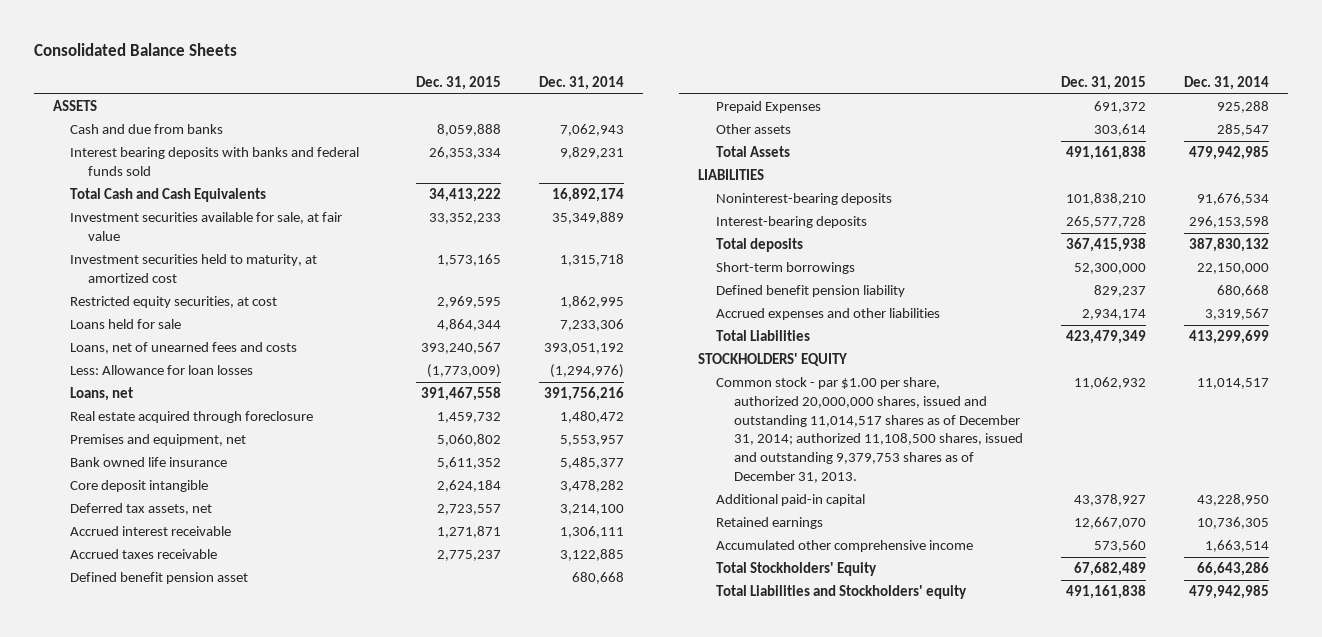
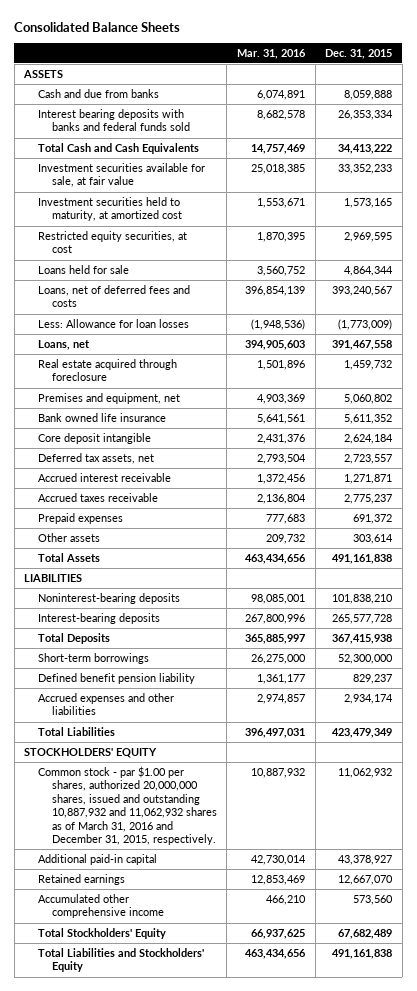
[538,75,624,90] Dec. 31, 2014 -> none
none -> [237,48,307,59] Mar. 31, 2016
[70,342,298,355] Loans, net of unearned fees and costs -> [38,285,191,308] Loans, net of deferred fees and costs
[70,572,249,585] Defined benefit pension asset -> none
[715,101,821,114] Prepaid Expenses -> [38,513,124,525] Prepaid expenses
[715,238,803,253] Total deposits -> [38,633,111,645] Total Deposits
[715,377,1023,483] Common stock - par $1.00 per share, authorized 20,000,000 shares, issued and outstanding 11,014,517 shares as of December 31, 2014; authorized 11,108,500 shares, issued and outstanding 9,379,753 shares as of December 31, 2013. -> [38,766,217,845] Common stock - par $1.00 per shares, authorized 20,000,000 shares, issued and outstanding 10,887,932 and 11,062,932 shares as of March 31, 2016 and December 31, 2015, respectively.
[715,585,967,600] Total Liabilities and Stockholders' equity -> [38,948,205,973] Total Liabilities and Stockholders' Equity

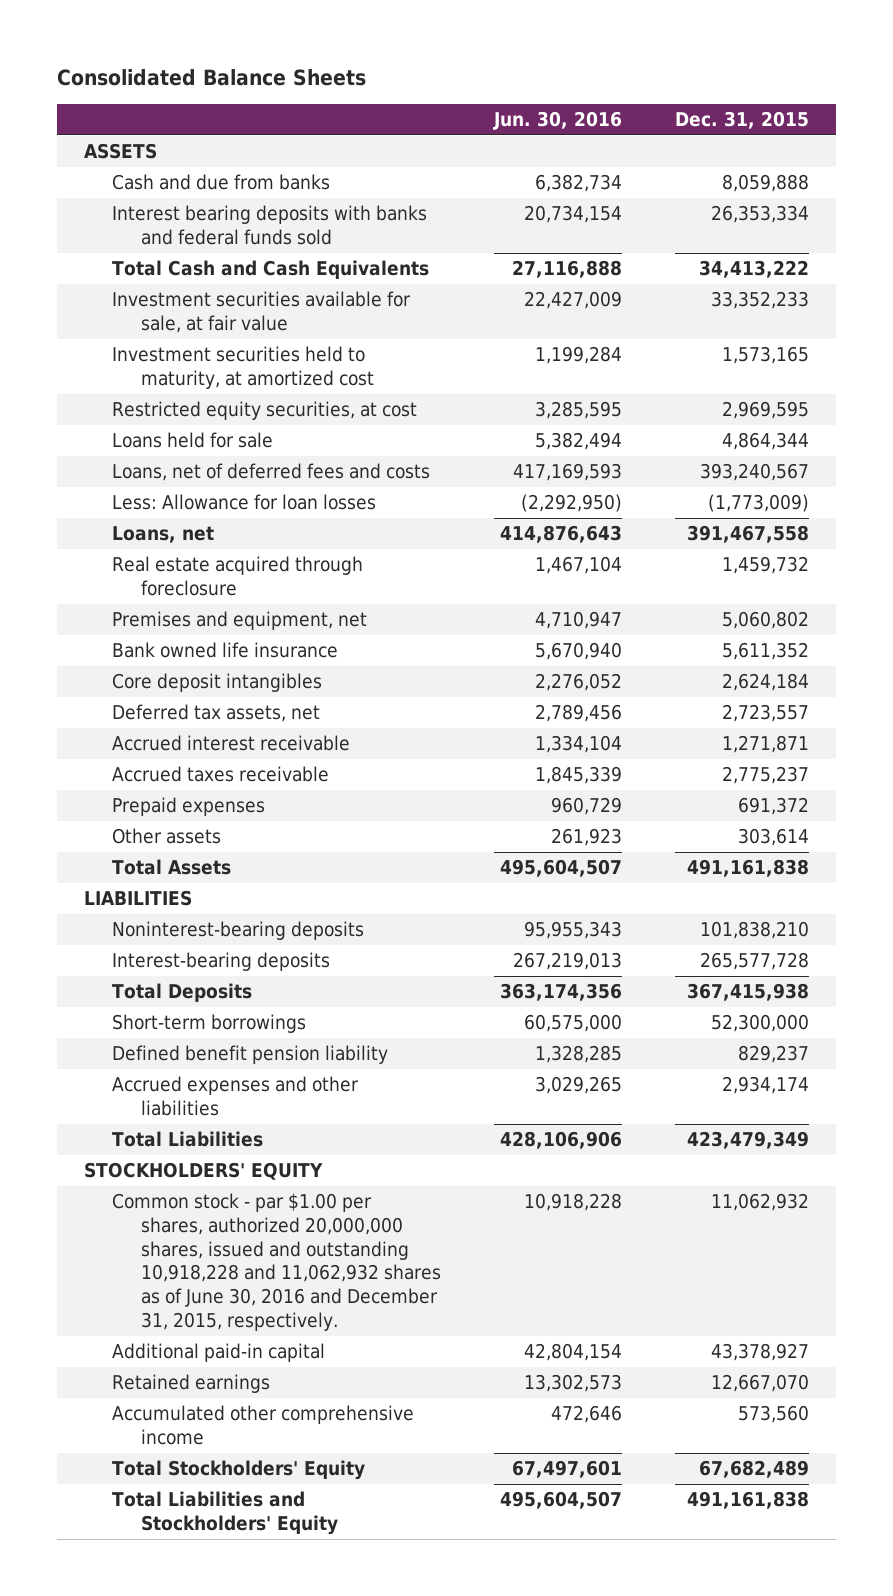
[237,48,307,59] Mar. 31, 2016 -> none
none -> [493,111,623,131] Jun. 30, 2016
[38,433,152,445] Core deposit intangible -> [112,673,323,693] Core deposit intangibles
[38,766,217,845] Common stock - par $1.00 per shares, authorized 20,000,000 shares, issued and outstanding 10,887,932 and 11,062,932 shares as of March 31, 2016 and December 31, 2015, respectively. -> [112,1193,441,1331] Common stock - par $1.00 per shares, authorized 20,000,000 shares, issued and outstanding 10,918,228 and 11,062,932 shares as of June 30, 2016 and December 31, 2015, respectively.

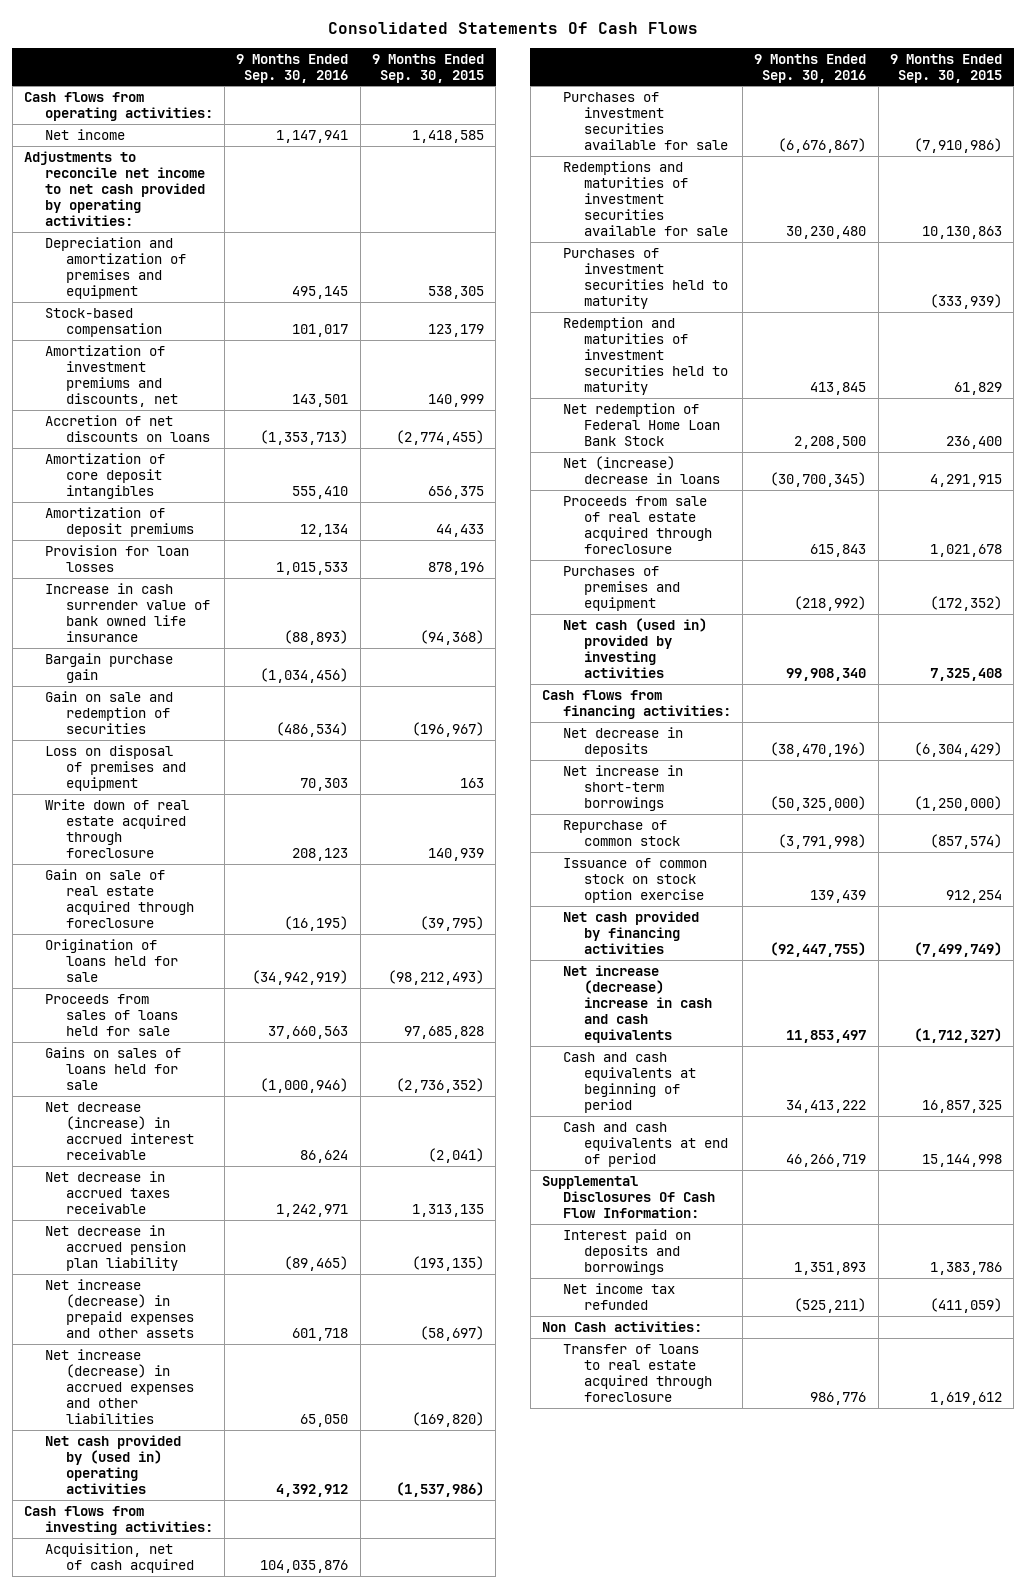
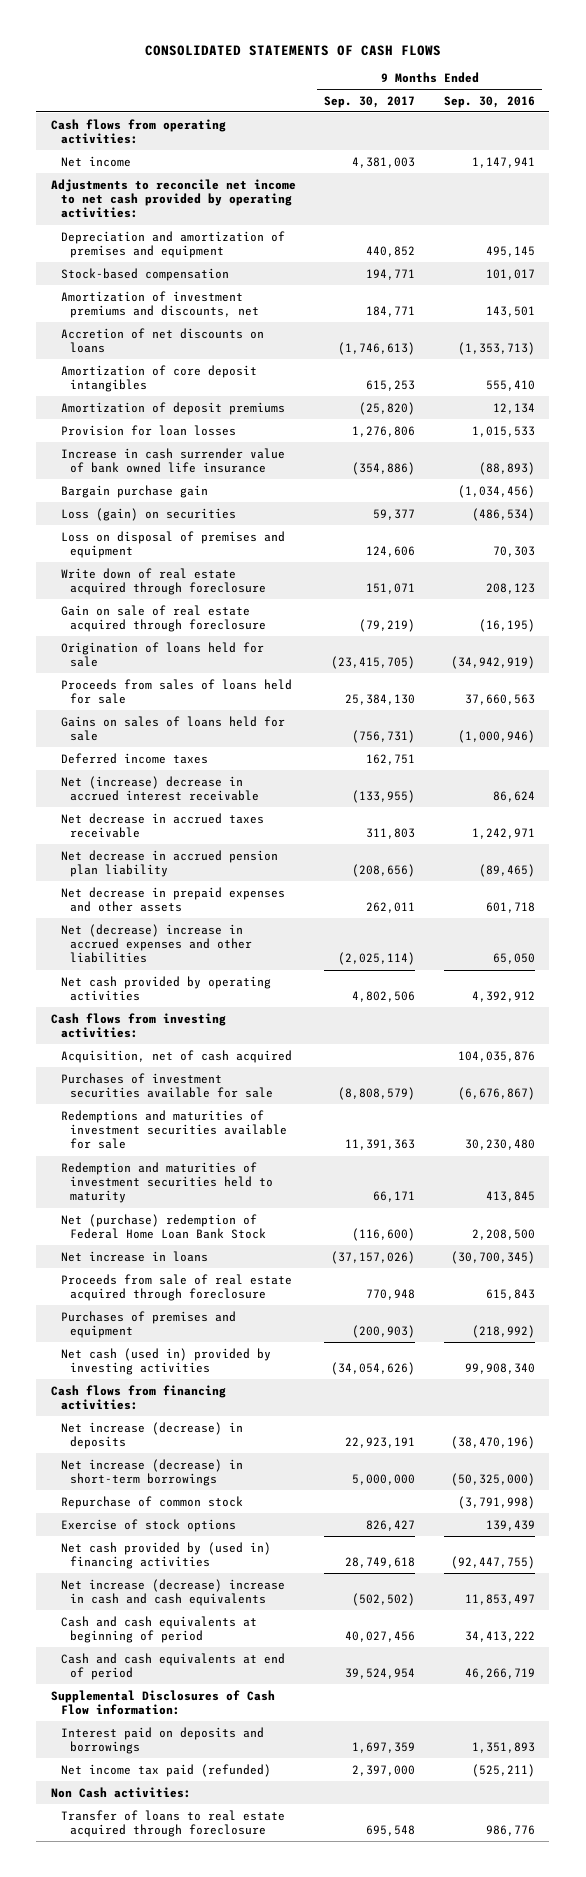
[327,21,698,34] Consolidated Statements Of Cash Flows -> [144,44,441,56] CONSOLIDATED STATEMENTS OF CASH FLOWS
[371,53,484,83] 9 Months Ended Sep. 30, 2015 -> none
none -> [324,95,416,108] Sep. 30, 2017
[45,690,174,735] Gain on sale and redemption of securities -> [60,507,236,521] Loss (gain) on securities
none -> [60,752,208,764] Deferred income taxes
[45,1101,195,1161] Net decrease (increase) in accrued interest receivable -> [60,775,260,801] Net (increase) decrease in accrued interest receivable
[45,1278,195,1339] Net increase (decrease) in prepaid expenses and other assets -> [60,886,285,912] Net decrease in prepaid expenses and other assets
[45,1348,195,1425] Net increase (decrease) in accrued expenses and other liabilities -> [60,923,253,964] Net (decrease) increase in accrued expenses and other liabilities
[45,1434,182,1495] Net cash provided by (used in) operating activities -> [60,975,271,1001] Net cash provided by operating activities
[562,247,729,310] Purchases of investment securities held to maturity -> none
[562,402,721,447] Net redemption of Federal Home Loan Bank Stock -> [60,1213,267,1239] Net (purchase) redemption of Federal Home Loan Bank Stock
[562,455,721,485] Net (increase) decrease in loans -> [60,1250,208,1262] Net increase in loans
[562,726,683,758] Net decrease in deposits -> [60,1421,243,1449] Net increase (decrease) in deposits
[562,764,683,812] Net increase in short-term borrowings -> [60,1458,243,1486] Net increase (decrease) in short-term borrowings
[562,857,707,904] Issuance of common stock on stock option exercise -> [60,1518,236,1532] Exercise of stock options
[562,910,699,955] Net cash provided by financing activities -> [60,1541,271,1569] Net cash provided by (used in) financing activities
[541,1175,715,1219] Supplemental Disclosures Of Cash Flow Information: -> [50,1689,275,1715] Supplemental Disclosures of Cash Flow information:
[562,1282,675,1311] Net income tax refunded -> [60,1763,271,1777] Net income tax paid (refunded)

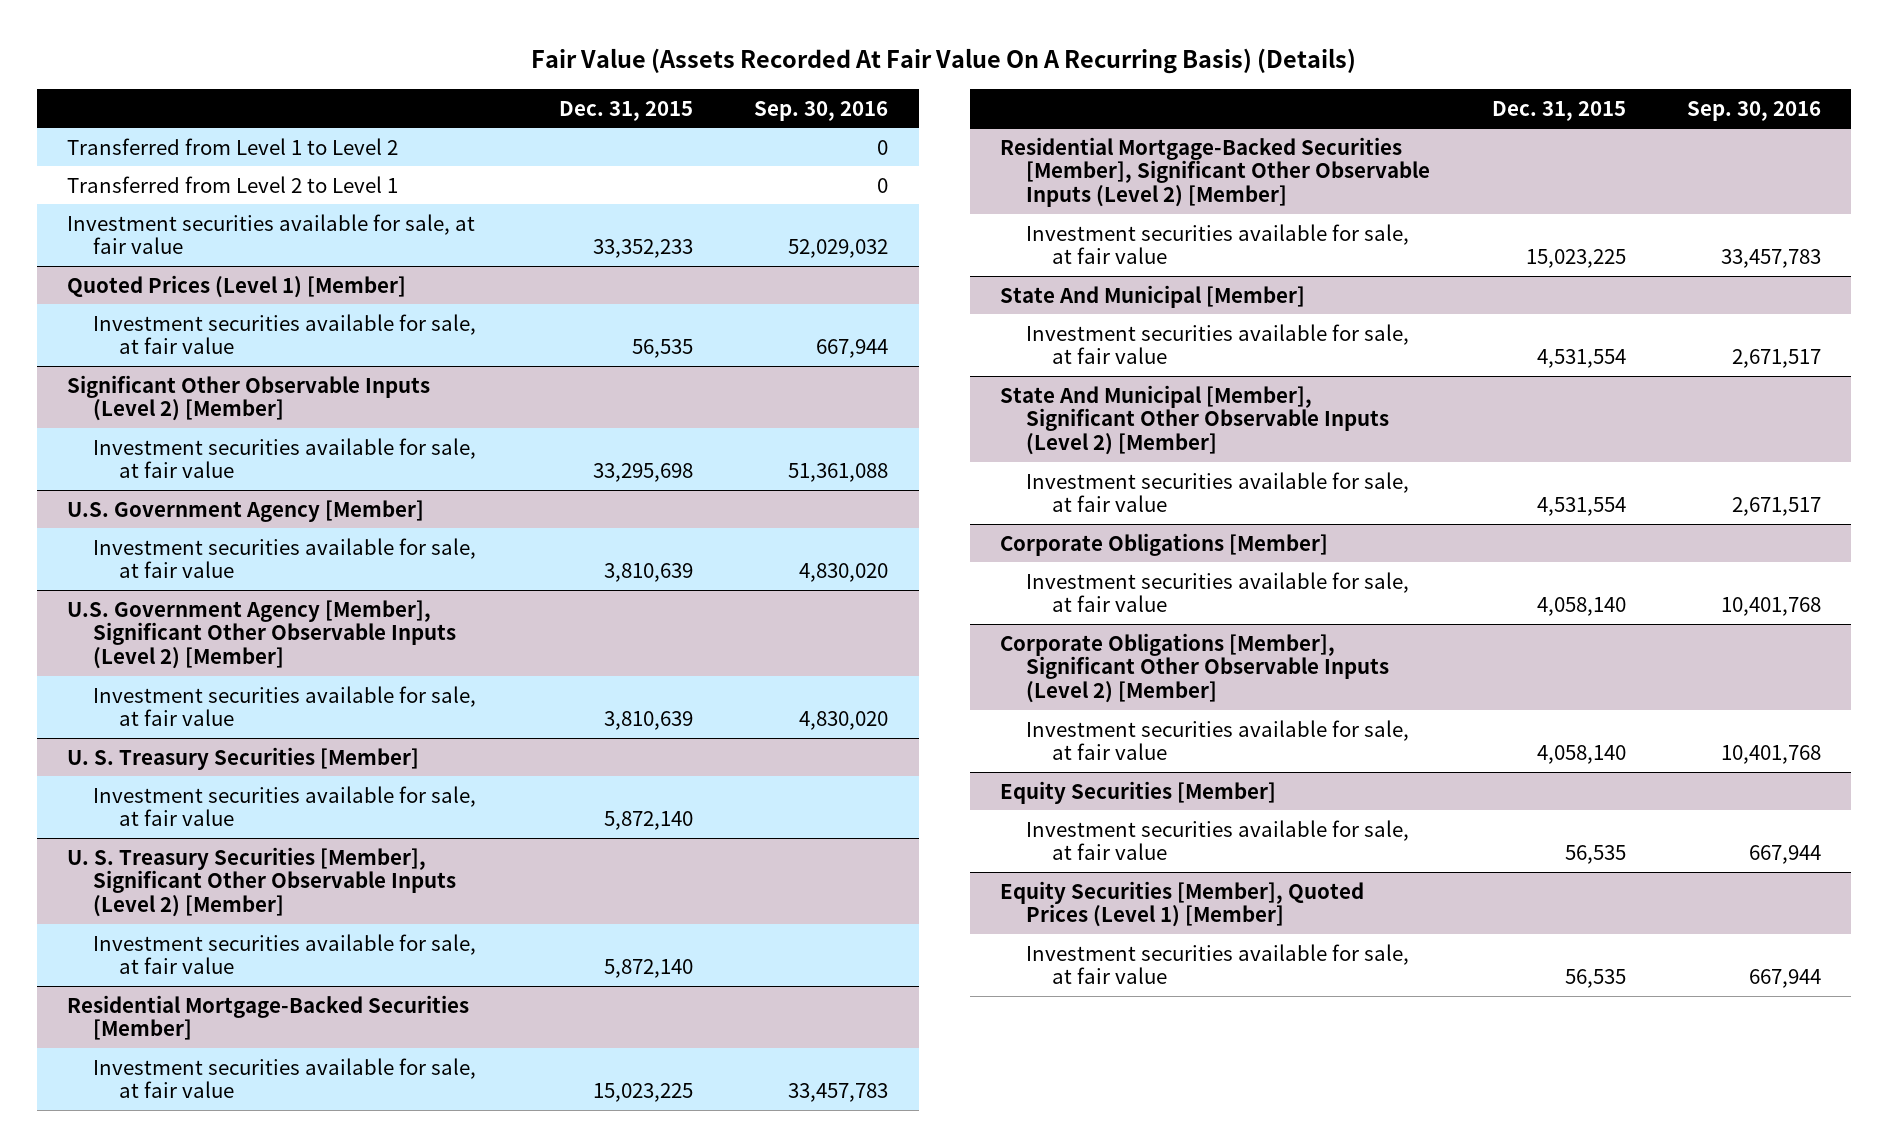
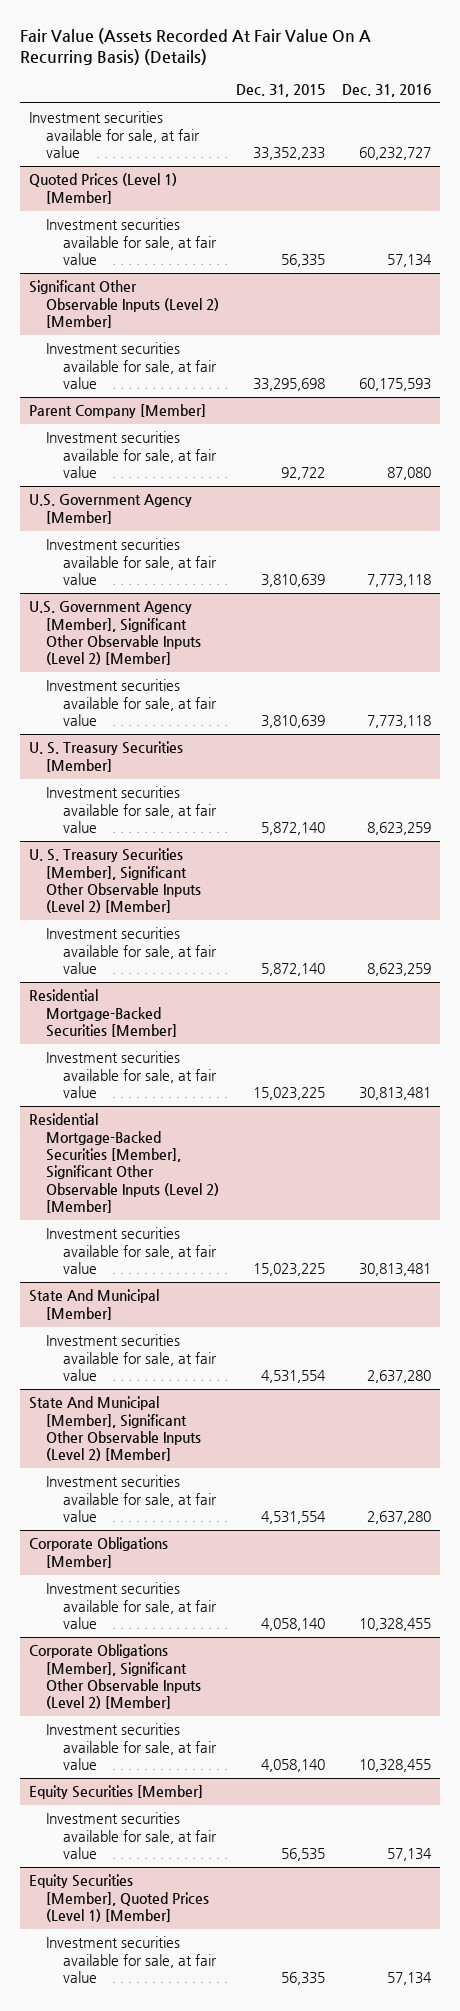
[753,100,888,121] Sep. 30, 2016 -> none
none -> [342,83,432,97] Dec. 31, 2016
[67,137,399,155] Transferred from Level 1 to Level 2 -> none
[67,175,399,193] Transferred from Level 2 to Level 1 -> none
[631,339,693,359] 56,535 -> [281,254,326,268] 56,335
none -> [29,404,207,419] Parent Company [Member]
none -> [45,431,217,479] Investment securities available for sale, at fair value
[1564,969,1626,989] 56,535 -> [281,1972,326,1986] 56,335

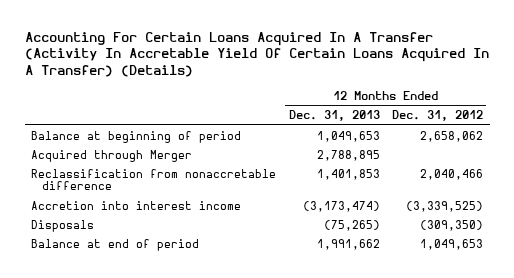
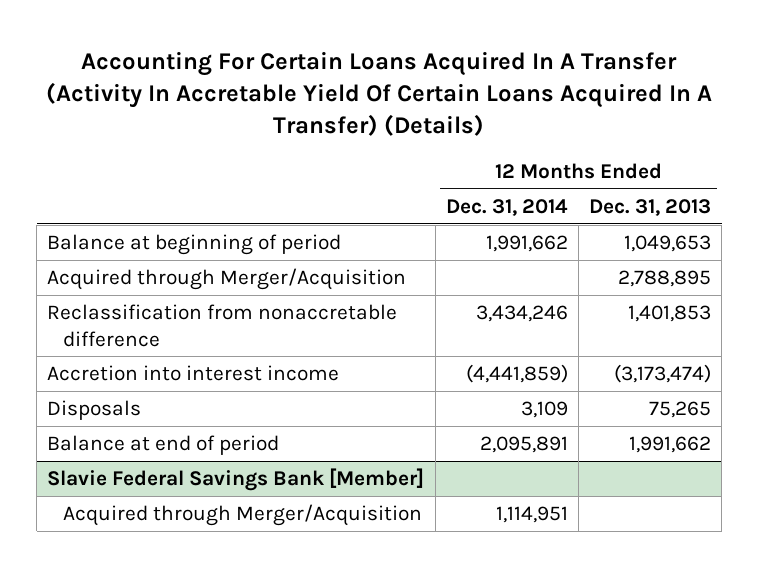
[392,110,484,122] Dec. 31, 2012 -> none
none -> [445,198,568,216] Dec. 31, 2014
[31,149,193,162] Acquired through Merger -> [47,267,407,290] Acquired through Merger/Acquisition
[323,219,380,231] (75,265) -> [649,400,712,418] 75,265
none -> [47,467,425,491] Slavie Federal Savings Bank [Member]
none -> [62,503,422,526] Acquired through Merger/Acquisition

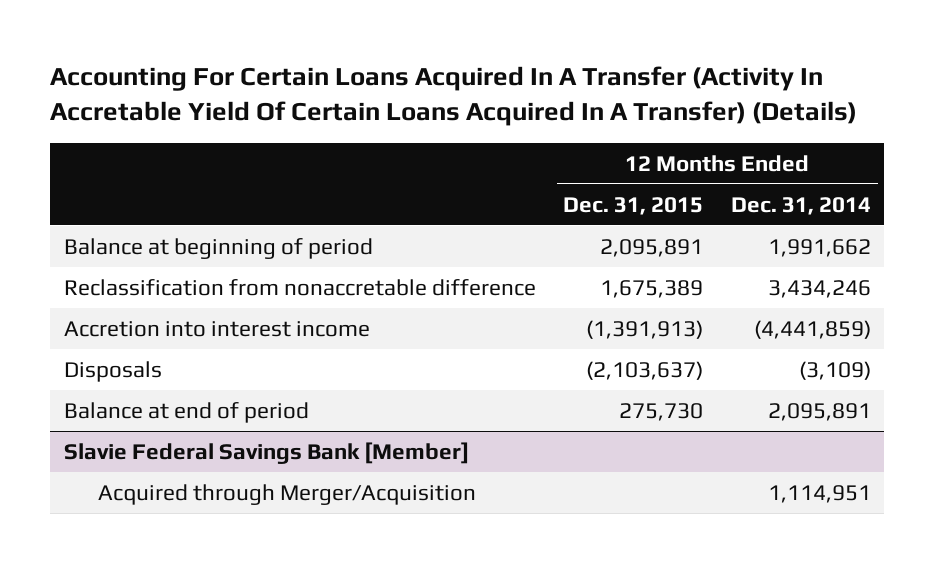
[589,198,712,216] Dec. 31, 2013 -> none
none -> [563,196,704,215] Dec. 31, 2015
[47,267,407,290] Acquired through Merger/Acquisition -> none
[520,400,568,418] 3,109 -> [798,360,871,380] (3,109)

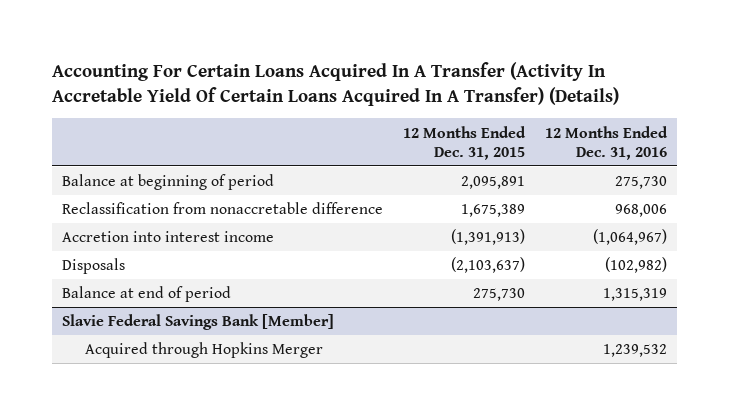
[730,196,871,215] Dec. 31, 2014 -> none
none -> [545,125,669,160] 12 Months Ended Dec. 31, 2016
[98,483,477,505] Acquired through Merger/Acquisition -> [85,342,324,359] Acquired through Hopkins Merger

